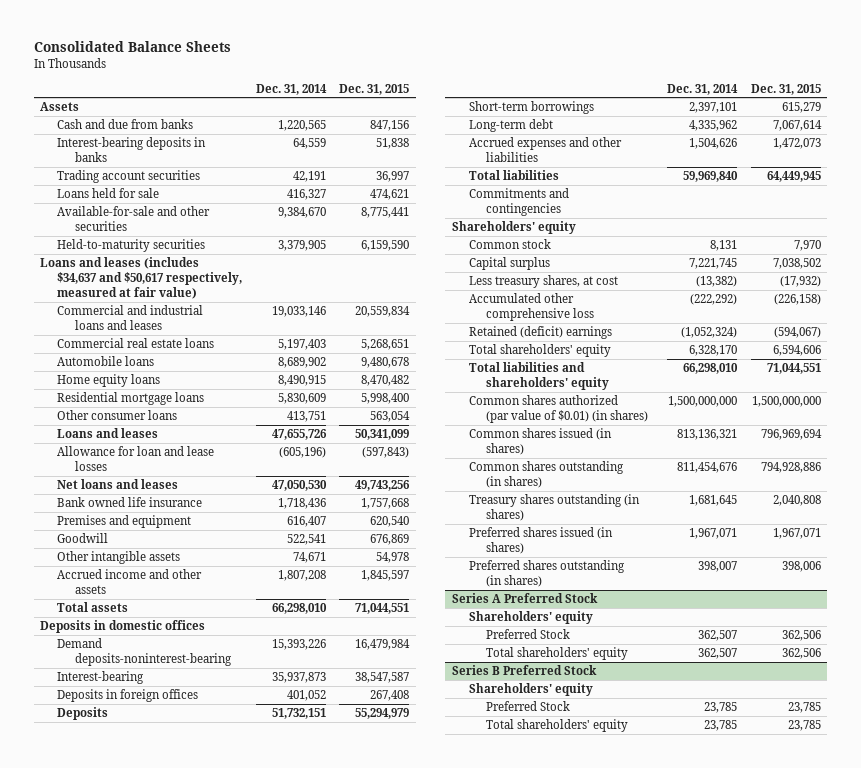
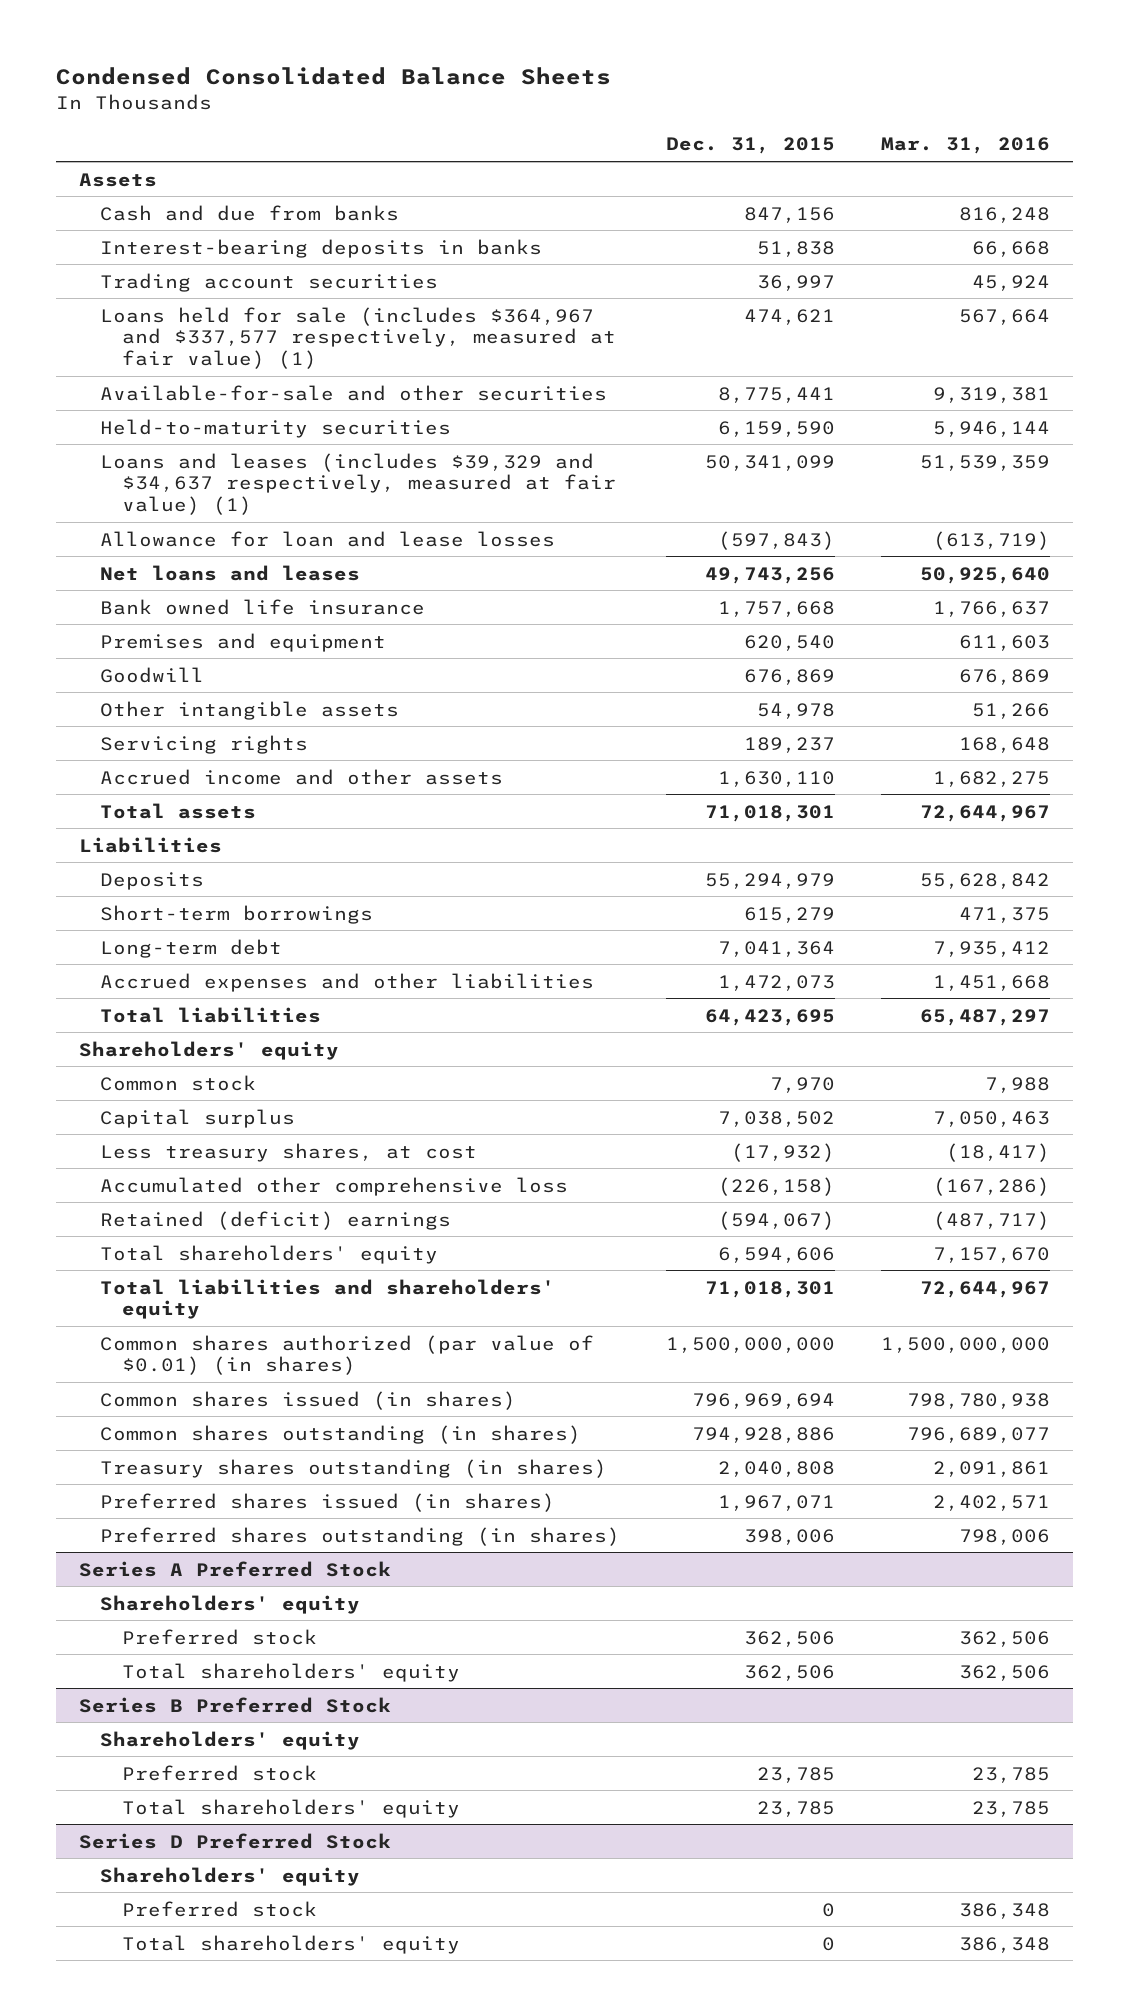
[33,40,231,52] Consolidated Balance Sheets -> [56,67,612,86] Condensed Consolidated Balance Sheets
[255,83,327,95] Dec. 31, 2014 -> none
none -> [880,137,1050,155] Mar. 31, 2016
[57,188,160,199] Loans held for sale -> [100,306,616,370] Loans held for sale (includes $364,967 and $337,577 respectively, measured at fair value) (1)
[40,257,243,300] Loans and leases (includes $34,637 and $50,617 respectively, measured at fair value) -> none
[57,305,204,331] Commercial and industrial loans and leases -> none
[57,338,215,349] Commercial real estate loans -> none
[57,356,155,367] Automobile loans -> none
[57,374,161,388] Home equity loans -> none
[57,392,205,406] Residential mortgage loans -> none
[57,410,178,421] Other consumer loans -> none
[57,428,159,439] Loans and leases -> [100,452,616,516] Loans and leases (includes $39,329 and $34,637 respectively, measured at fair value) (1)
[40,620,206,634] Deposits in domestic offices -> none
[57,638,232,667] Demand deposits-noninterest-bearing -> none
[57,671,145,685] Interest-bearing -> none
[57,689,199,703] Deposits in foreign offices -> none
none -> [100,734,309,754] Servicing rights
[361,570,410,582] 1,845,597 -> [718,770,836,787] 1,630,110
[355,603,410,615] 71,044,551 -> [705,804,836,822] 71,018,301
none -> [79,836,223,853] Liabilities
[772,120,822,132] 7,067,614 -> [718,940,836,957] 7,041,364
[468,188,569,217] Commitments and contingencies -> none
[766,171,821,183] 64,449,945 -> [705,1008,836,1026] 64,423,695
[766,363,821,375] 71,044,551 -> [705,1280,836,1298] 71,018,301
[485,629,570,640] Preferred Stock -> [121,1628,317,1645] Preferred stock
[485,701,570,712] Preferred Stock -> [121,1764,317,1781] Preferred stock
none -> [79,1832,392,1849] Series D Preferred Stock
none -> [100,1866,361,1886] Shareholders' equity
none -> [121,1900,317,1917] Preferred stock
none -> [121,1934,460,1954] Total shareholders' equity

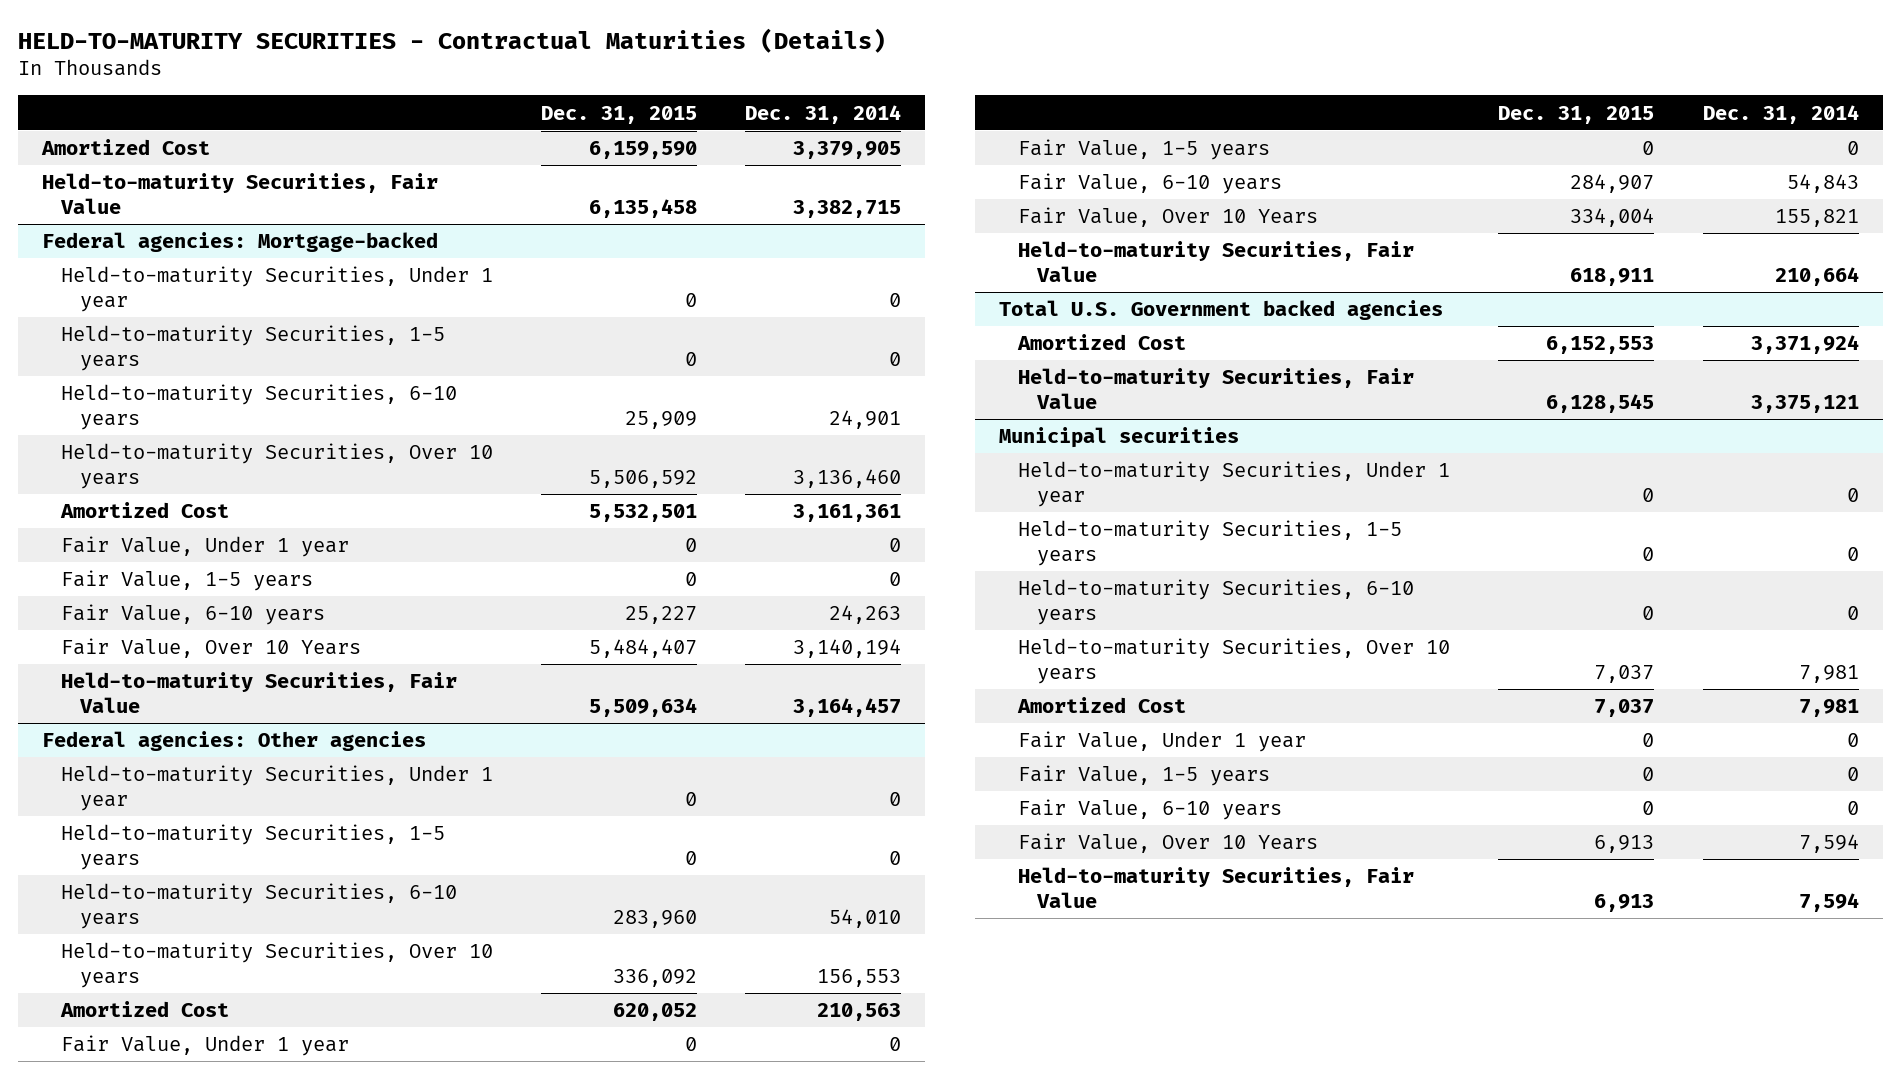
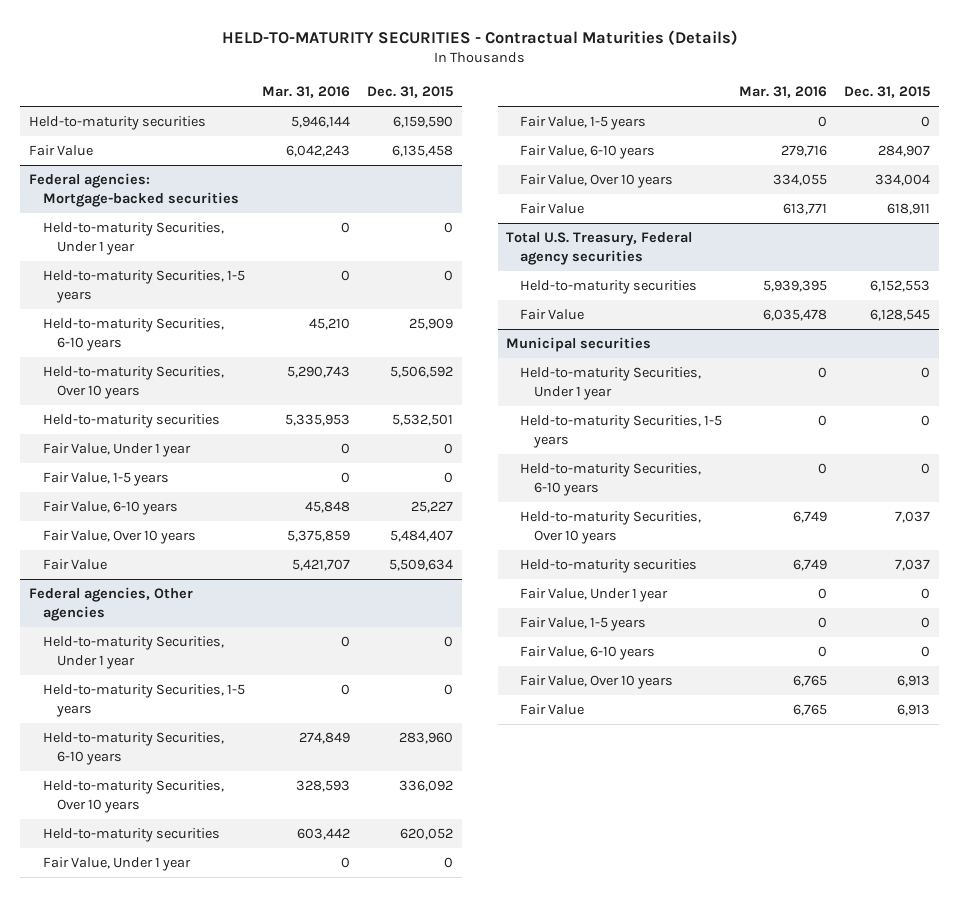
[745,104,902,124] Dec. 31, 2014 -> none
none -> [262,85,351,98] Mar. 31, 2016
[40,139,210,156] Amortized Cost -> [28,116,206,131] Held-to-maturity securities
[41,173,438,214] Held-to-maturity Securities, Fair Value -> [28,145,93,157] Fair Value
[41,232,438,253] Federal agencies: Mortgage-backed -> [28,173,239,207] Federal agencies: Mortgage-backed securities
[59,502,229,519] Amortized Cost -> [42,414,220,429] Held-to-maturity securities
[60,638,361,659] Fair Value, Over 10 Years -> [42,530,196,545] Fair Value, Over 10 years
[60,672,457,713] Held-to-maturity Securities, Fair Value -> [42,559,107,571] Fair Value
[41,731,426,752] Federal agencies: Other agencies -> [28,587,193,621] Federal agencies, Other agencies
[59,1001,229,1018] Amortized Cost -> [42,828,220,843] Held-to-maturity securities
[1018,207,1319,228] Fair Value, Over 10 Years -> [520,174,674,189] Fair Value, Over 10 years
[1018,241,1415,282] Held-to-maturity Securities, Fair Value -> [520,203,585,215] Fair Value
[999,300,1444,321] Total U.S. Government backed agencies -> [506,232,693,265] Total U.S. Treasury, Federal agency securities
[1017,334,1187,351] Amortized Cost -> [520,280,698,295] Held-to-maturity securities
[1018,368,1415,409] Held-to-maturity Securities, Fair Value -> [520,309,585,321] Fair Value
[1017,697,1187,714] Amortized Cost -> [520,559,698,574] Held-to-maturity securities
[1018,833,1319,854] Fair Value, Over 10 Years -> [520,675,674,690] Fair Value, Over 10 years
[1018,867,1415,908] Held-to-maturity Securities, Fair Value -> [520,704,585,716] Fair Value

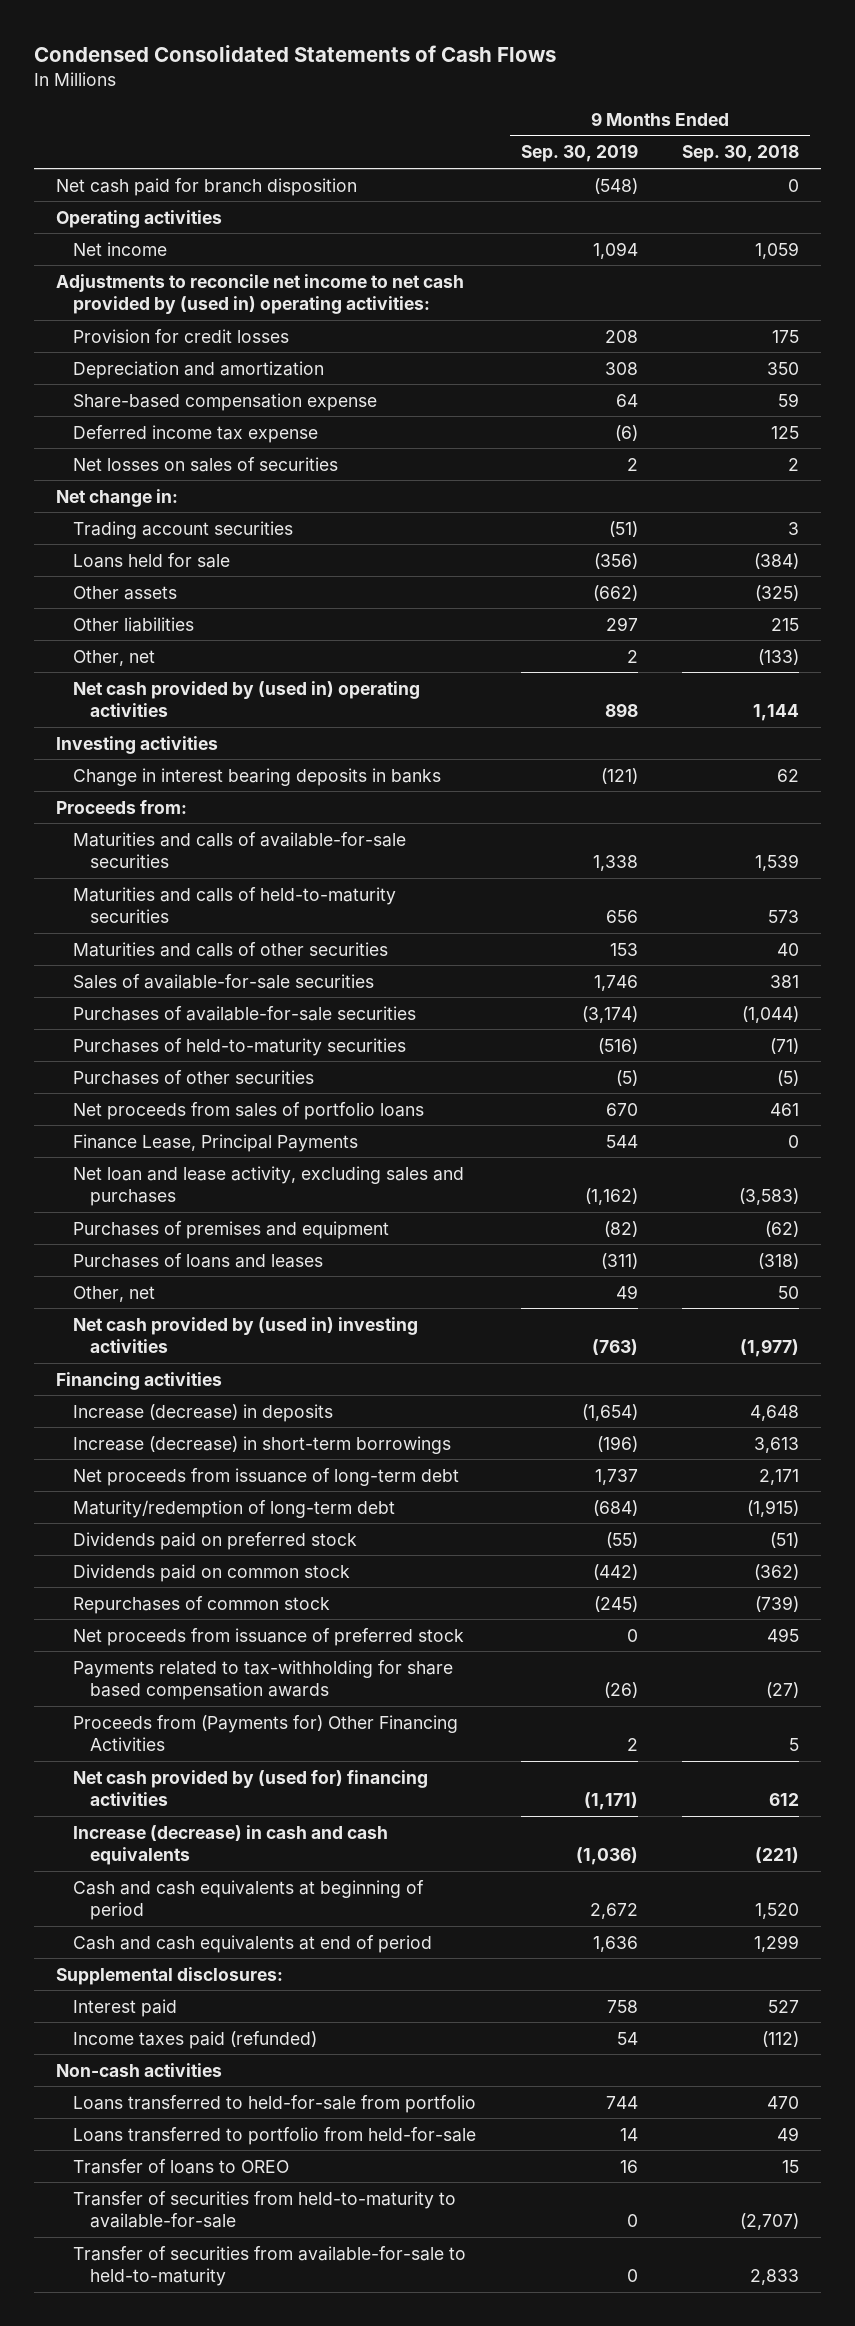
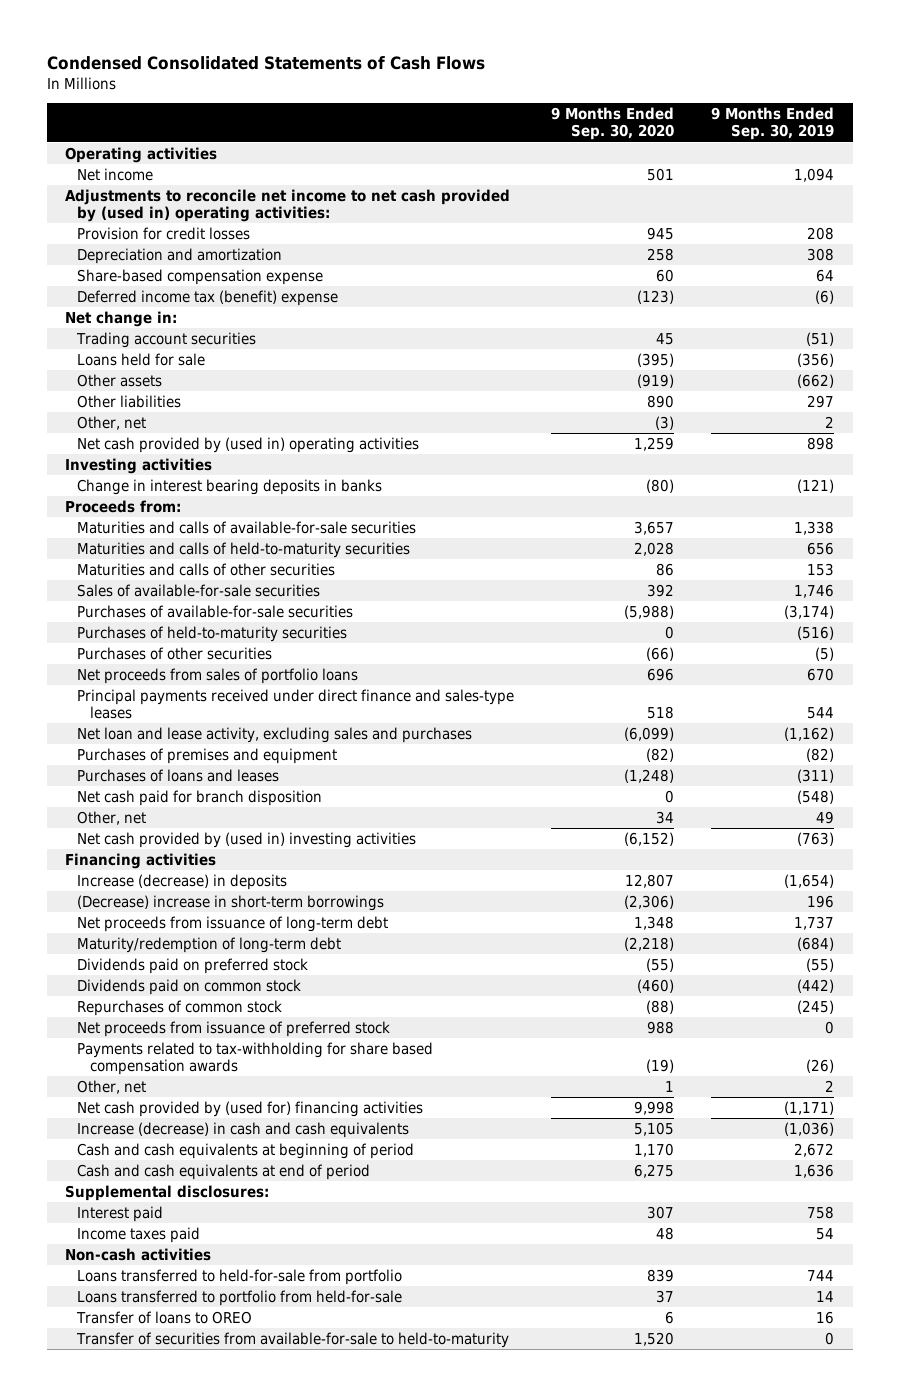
[681,145,799,163] Sep. 30, 2018 -> none
none -> [551,107,675,141] 9 Months Ended Sep. 30, 2020
[73,456,339,472] Net losses on sales of securities -> none
[73,424,319,443] Deferred income tax expense -> [77,289,339,306] Deferred income tax (benefit) expense
[73,1133,359,1152] Finance Lease, Principal Payments -> [77,688,515,720] Principal payments received under direct finance and sales-type leases
[56,177,358,196] Net cash paid for branch disposition -> [77,789,323,806] Net cash paid for branch disposition
[73,1435,452,1454] Increase (decrease) in short-term borrowings -> [77,894,385,911] (Decrease) increase in short-term borrowings
[596,1435,638,1452] (196) -> [807,894,835,908] 196
[73,1714,459,1752] Proceeds from (Payments for) Other Financing Activities -> [77,1079,147,1094] Other, net
[73,2030,318,2049] Income taxes paid (refunded) -> [77,1226,201,1243] Income taxes paid
[73,2190,457,2229] Transfer of securities from held-to-maturity to available-for-sale -> none

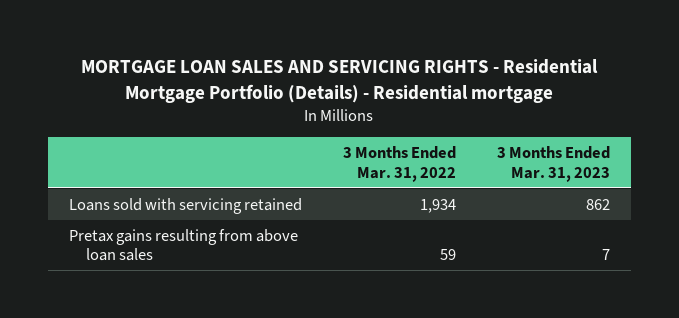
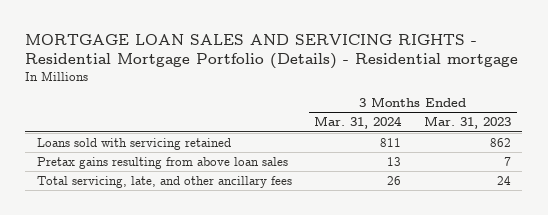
[342,146,456,182] 3 Months Ended Mar. 31, 2022 -> none
none -> [314,116,403,130] Mar. 31, 2024
none -> [36,175,292,188] Total servicing, late, and other ancillary fees

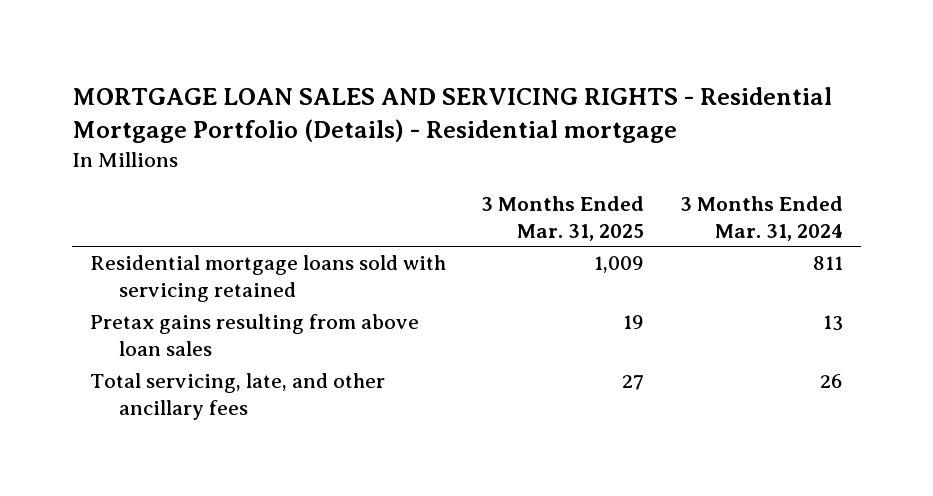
[424,116,512,130] Mar. 31, 2023 -> none
none -> [481,196,645,241] 3 Months Ended Mar. 31, 2025
[36,137,231,150] Loans sold with servicing retained -> [90,255,447,302] Residential mortgage loans sold with servicing retained

